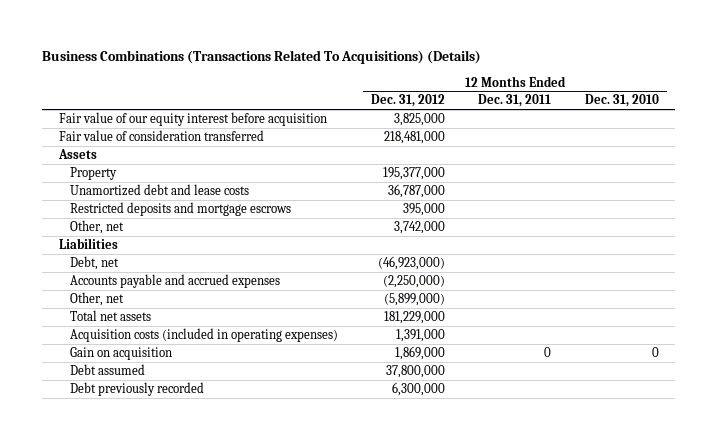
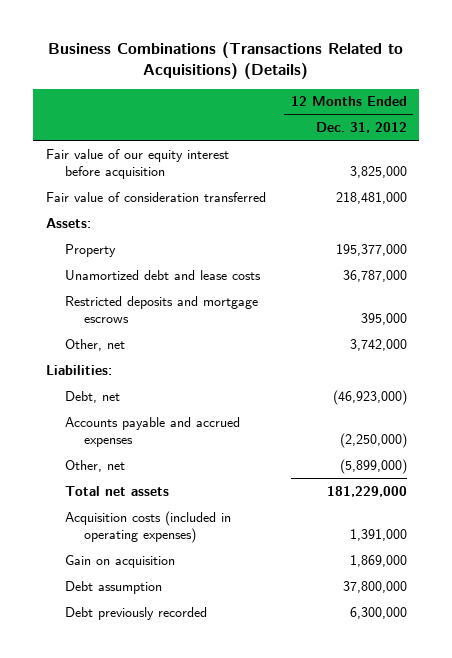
[42,50,482,65] Business Combinations (Transactions Related To Acquisitions) (Details) -> [48,42,404,80] Business Combinations (Transactions Related to Acquisitions) (Details)
[478,94,552,108] Dec. 31, 2011 -> none
[584,94,659,108] Dec. 31, 2010 -> none
[58,149,98,160] Assets -> [45,217,91,228] Assets:
[59,238,119,250] Liabilities -> [45,364,112,375] Liabilities:
[69,364,145,376] Debt assumed -> [64,580,162,594] Debt assumption

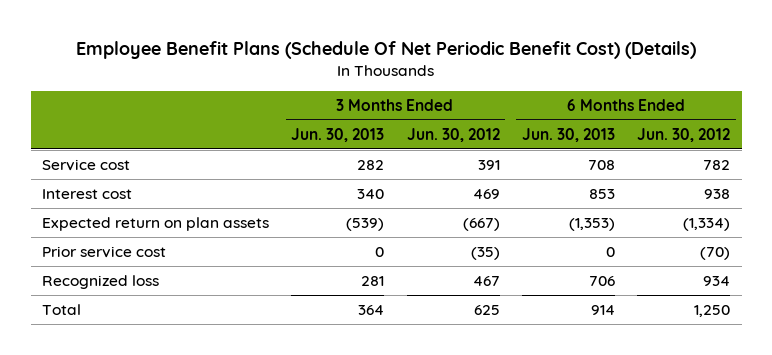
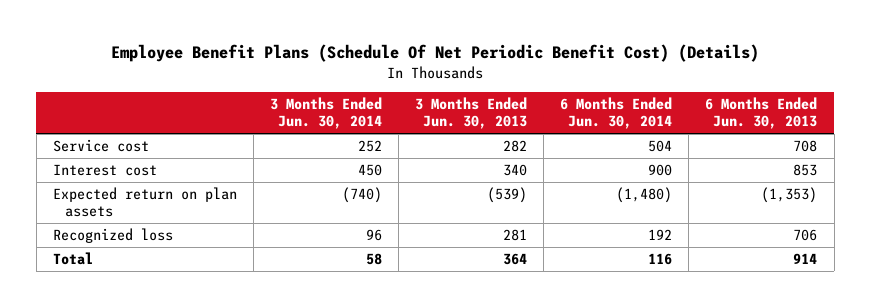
[406,127,500,142] Jun. 30, 2012 -> none
[637,127,731,142] Jun. 30, 2012 -> none
none -> [270,97,383,129] 3 Months Ended Jun. 30, 2014
none -> [560,97,673,129] 6 Months Ended Jun. 30, 2014
[41,245,166,258] Prior service cost -> none

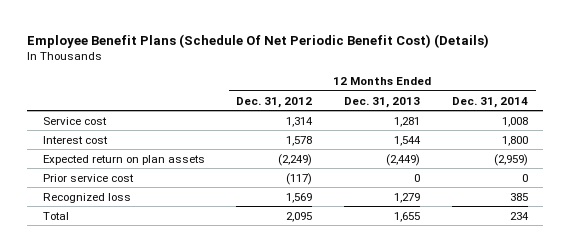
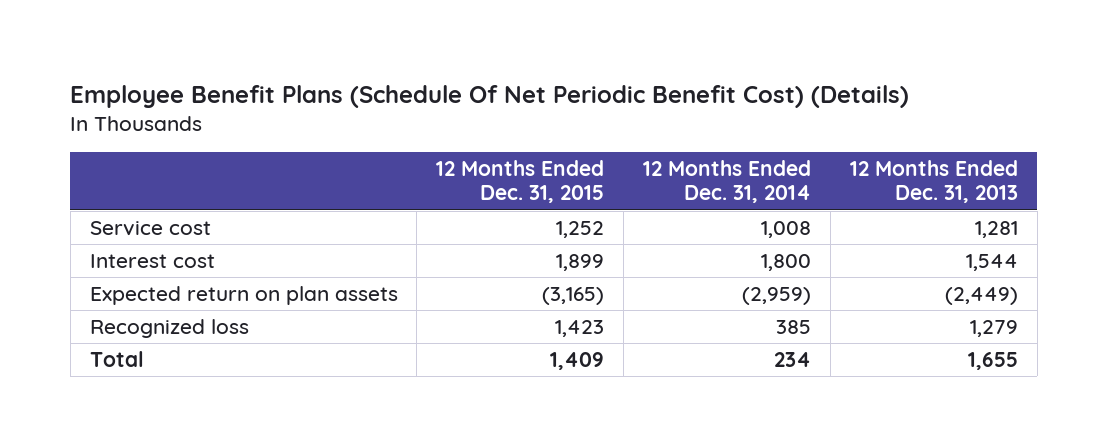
[236,96,313,108] Dec. 31, 2012 -> none
none -> [436,159,605,204] 12 Months Ended Dec. 31, 2015
[42,173,134,182] Prior service cost -> none

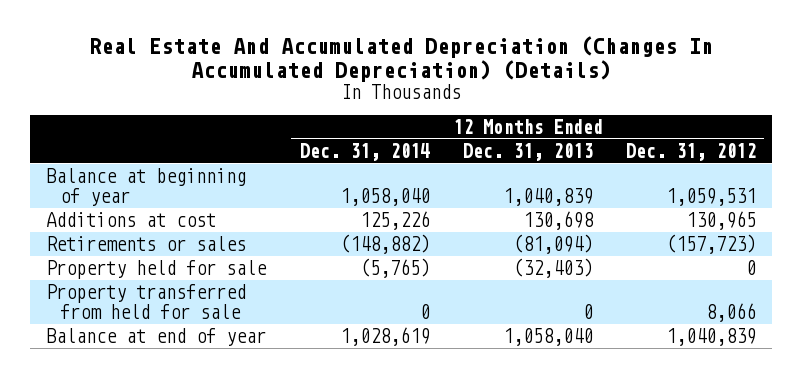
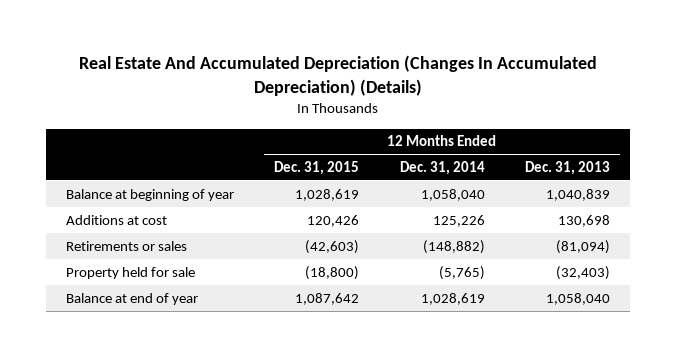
[625,142,756,161] Dec. 31, 2012 -> none
none -> [274,160,360,175] Dec. 31, 2015
[46,284,247,319] Property transferred from held for sale -> none

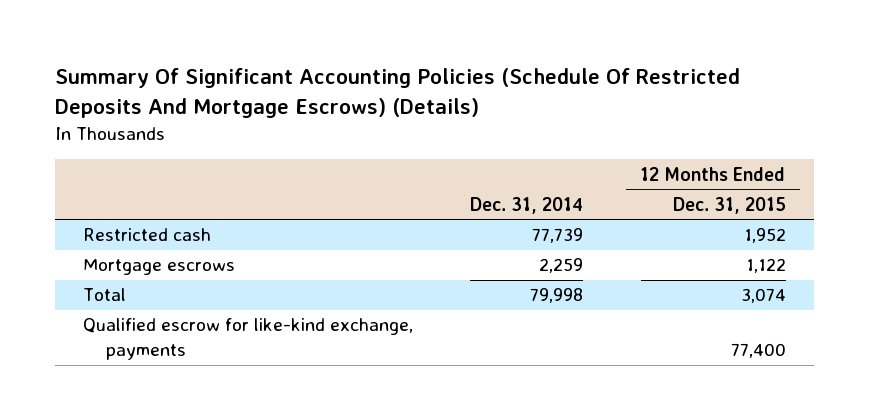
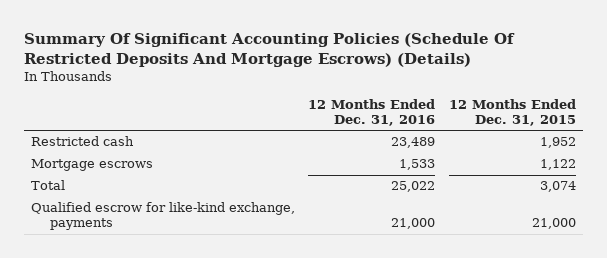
[470,196,584,214] Dec. 31, 2014 -> none
none -> [308,99,436,127] 12 Months Ended Dec. 31, 2016
[730,343,786,359] 77,400 -> [531,218,576,230] 21,000

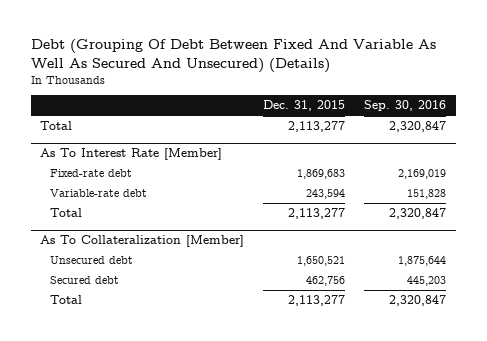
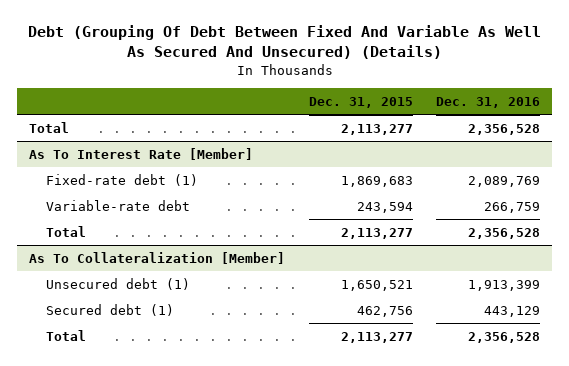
[364,100,447,112] Sep. 30, 2016 -> none
none -> [436,96,541,108] Dec. 31, 2016
[50,168,133,177] Fixed-rate debt -> [45,173,198,186] Fixed-rate debt (1)
[50,255,134,264] Unsecured debt -> [45,277,190,290] Unsecured debt (1)
[50,275,120,284] Secured debt -> [45,303,174,316] Secured debt (1)

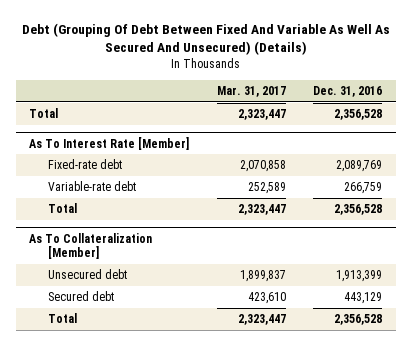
[308,96,413,108] Dec. 31, 2015 -> none
none -> [216,85,286,97] Mar. 31, 2017
[45,173,198,186] Fixed-rate debt (1) -> [47,159,122,170] Fixed-rate debt
[45,277,190,290] Unsecured debt (1) -> [47,269,127,280] Unsecured debt
[45,303,174,316] Secured debt (1) -> [47,291,114,302] Secured debt

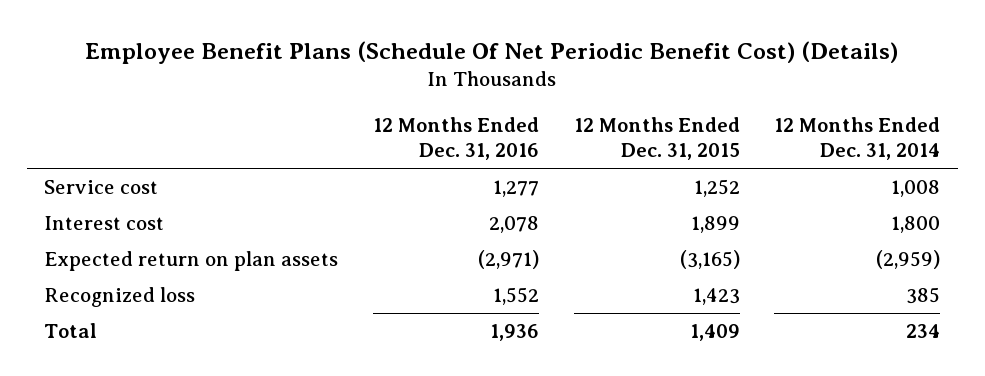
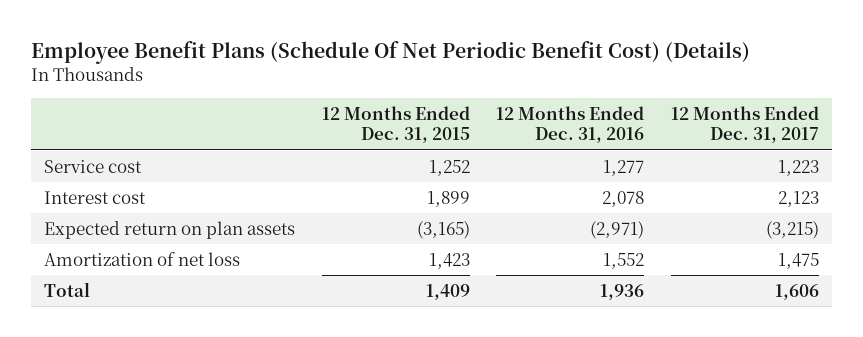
[774,116,941,161] 12 Months Ended Dec. 31, 2014 -> none
none -> [670,105,819,144] 12 Months Ended Dec. 31, 2017
[44,286,196,307] Recognized loss -> [44,251,241,266] Amortization of net loss

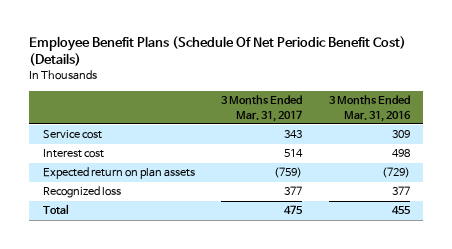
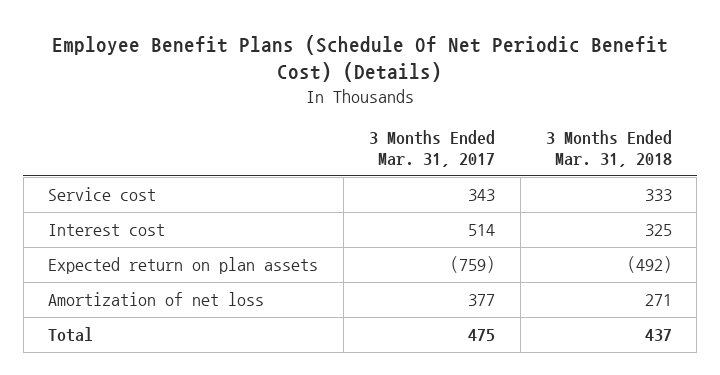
[328,95,411,122] 3 Months Ended Mar. 31, 2016 -> none
none -> [545,129,672,167] 3 Months Ended Mar. 31, 2018
[42,186,121,199] Recognized loss -> [48,292,265,307] Amortization of net loss

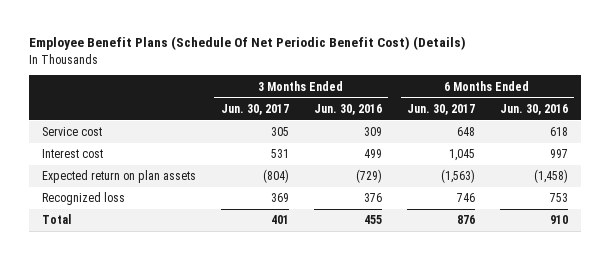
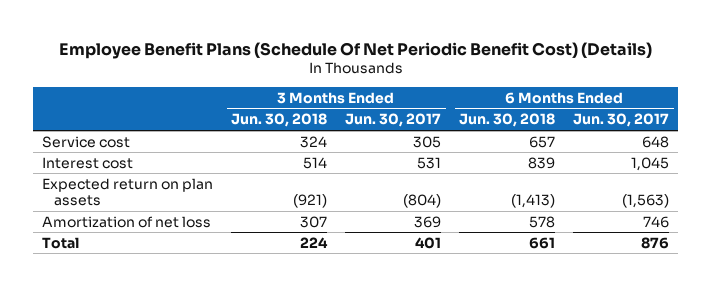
[313,103,382,115] Jun. 30, 2016 -> none
[499,103,568,115] Jun. 30, 2016 -> none
none -> [231,113,328,128] Jun. 30, 2018
none -> [459,113,556,128] Jun. 30, 2018
[41,192,125,206] Recognized loss -> [42,215,212,228] Amortization of net loss

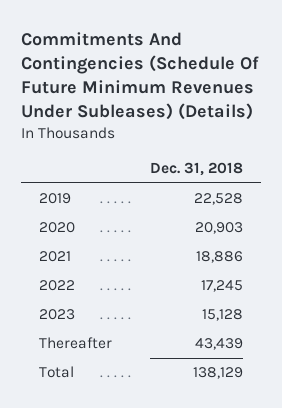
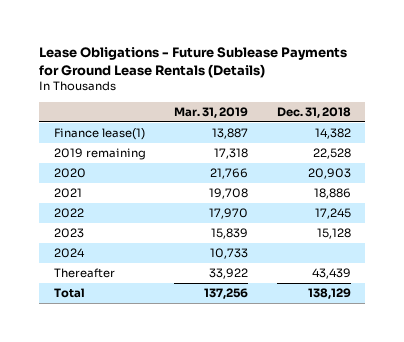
[20,31,259,121] Commitments And Contingencies (Schedule Of Future Minimum Revenues Under Subleases) (Details) -> [39,47,348,79] Lease Obligations - Future Sublease Payments for Ground Lease Rentals (Details)
none -> [174,106,249,118] Mar. 31, 2019
none -> [53,128,145,141] Finance lease(1)
[39,193,72,205] 2019 -> [53,148,146,161] 2019 remaining
none -> [53,248,85,259] 2024

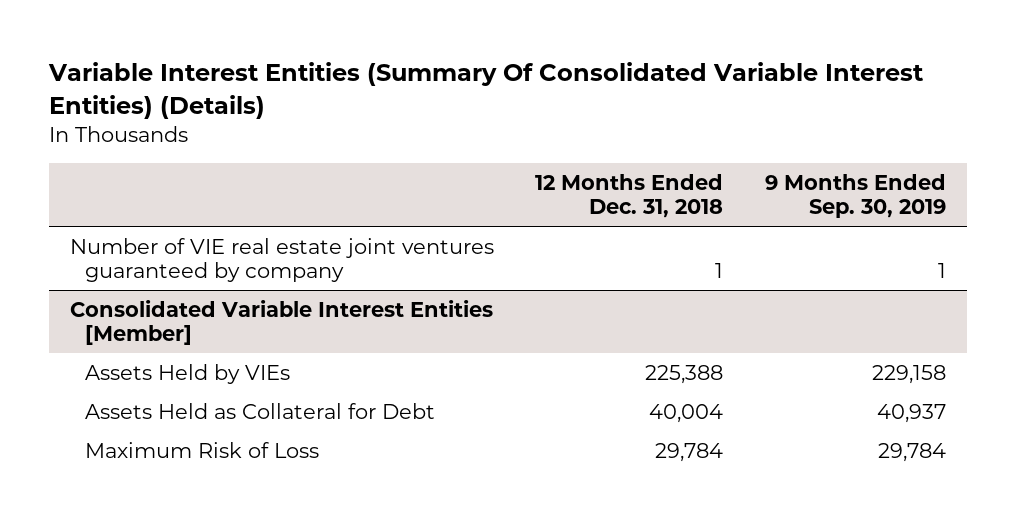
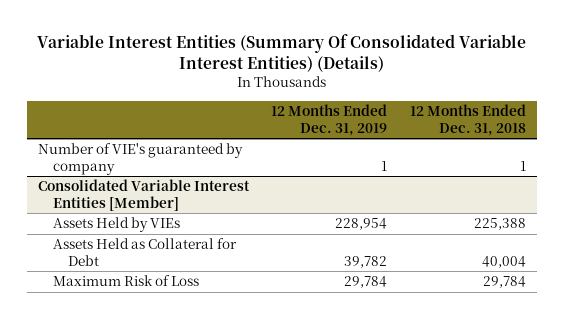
[765,173,947,219] 9 Months Ended Sep. 30, 2019 -> none
none -> [271,104,388,137] 12 Months Ended Dec. 31, 2019
[69,237,494,283] Number of VIE real estate joint ventures guaranteed by company -> [37,143,243,176] Number of VIE's guaranteed by company

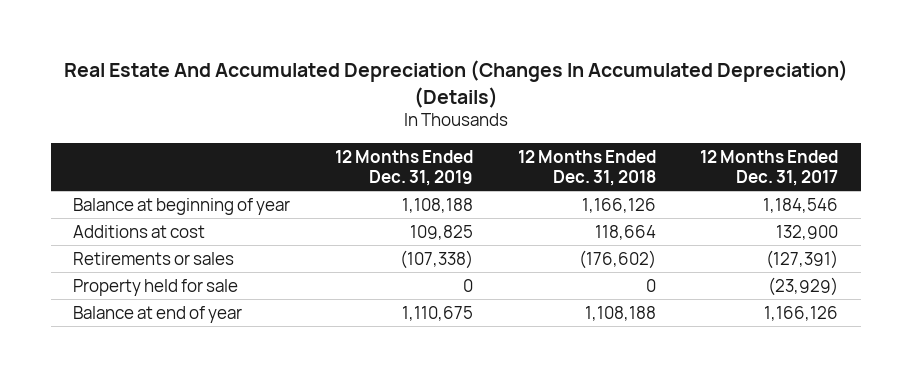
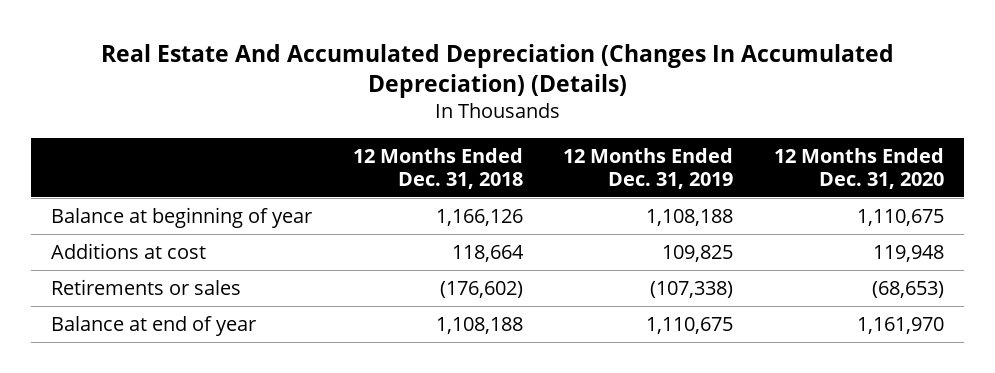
[700,150,839,186] 12 Months Ended Dec. 31, 2017 -> none
none -> [773,147,944,189] 12 Months Ended Dec. 31, 2020
[73,278,239,296] Property held for sale -> none

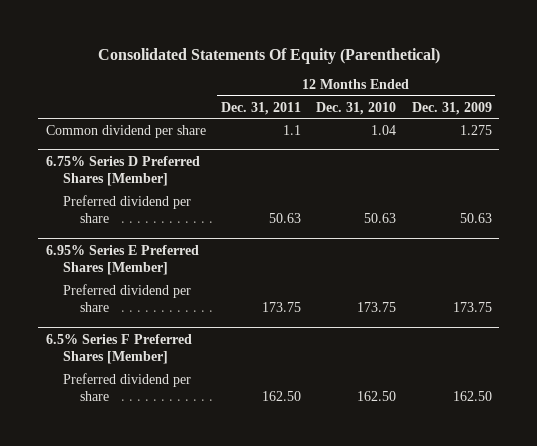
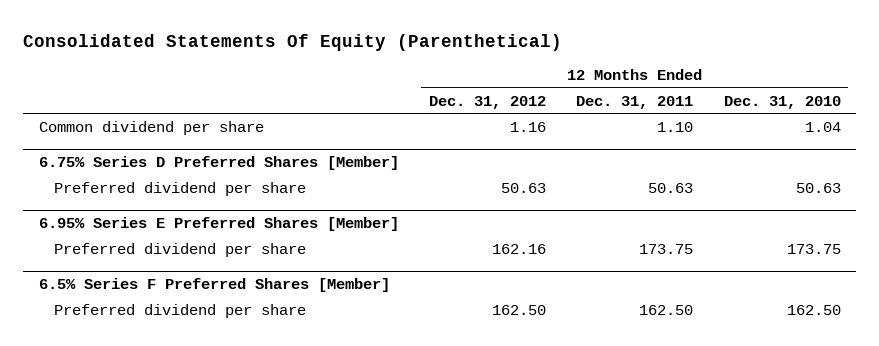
[411,101,492,115] Dec. 31, 2009 -> none
none -> [428,95,546,109] Dec. 31, 2012
[282,124,301,135] 1.1 -> [657,121,694,132] 1.10

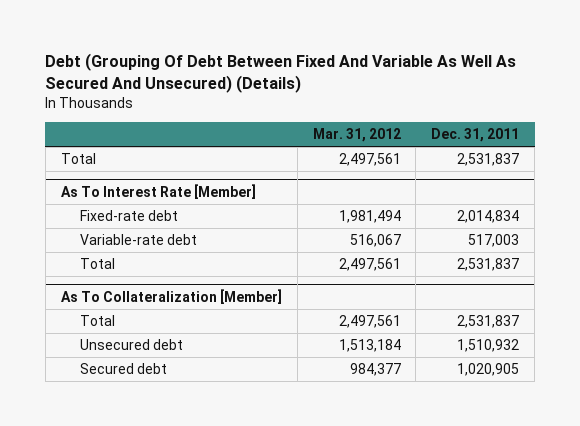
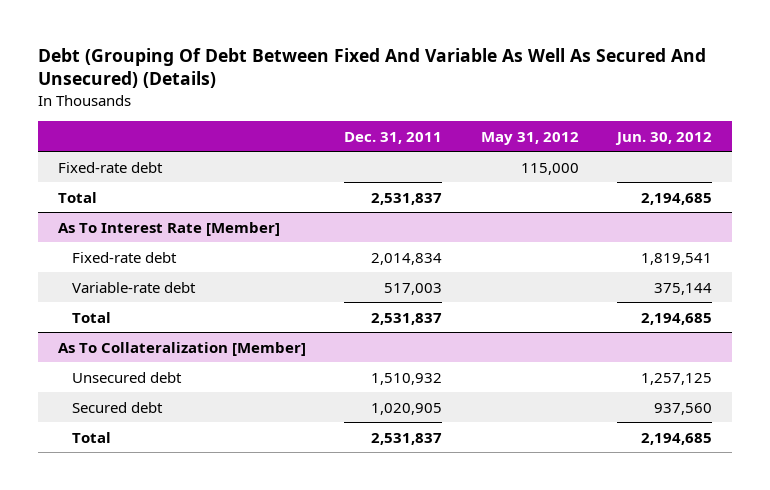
[312,127,401,142] Mar. 31, 2012 -> none
none -> [480,131,579,145] May 31, 2012
none -> [615,131,713,145] Jun. 30, 2012
none -> [57,161,163,173] Fixed-rate debt
[79,315,115,327] Total -> [71,431,111,443] Total

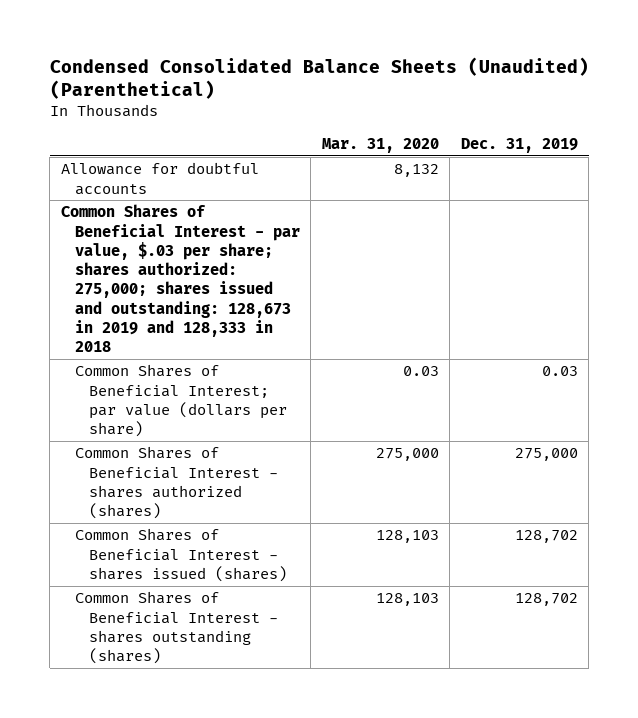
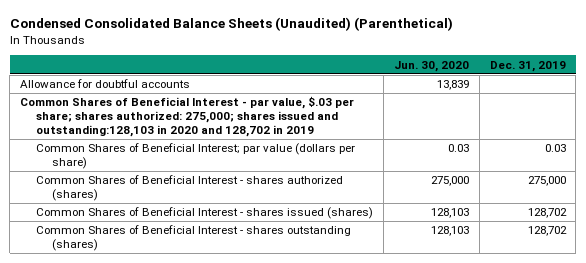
[321,137,439,153] Mar. 31, 2020 -> none
none -> [393,60,469,72] Jun. 30, 2020
[60,204,300,353] Common Shares of Beneficial Interest - par value, $.03 per share; shares authorized: 275,000; shares issued and outstanding: 128,673 in 2019 and 128,333 in 2018 -> [20,96,355,138] Common Shares of Beneficial Interest - par value, $.03 per share; shares authorized: 275,000; shares issued and outstanding:128,103 in 2020 and 128,702 in 2019

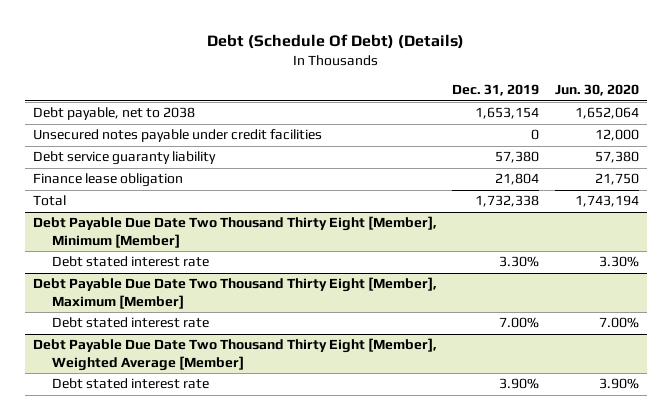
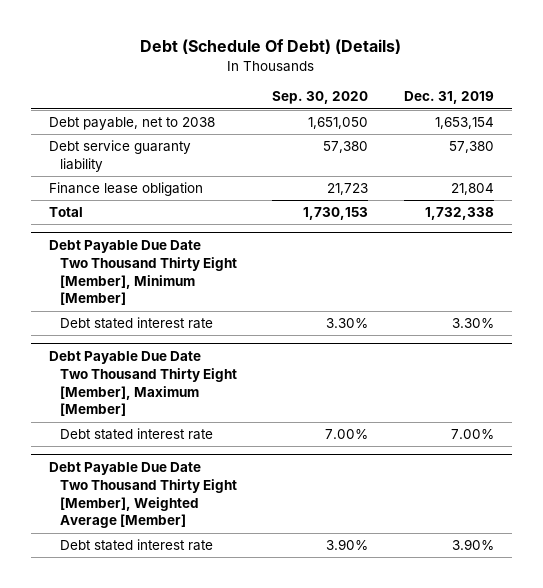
[554,84,639,97] Jun. 30, 2020 -> none
none -> [272,91,369,105] Sep. 30, 2020
[32,129,322,143] Unsecured notes payable under credit facilities -> none

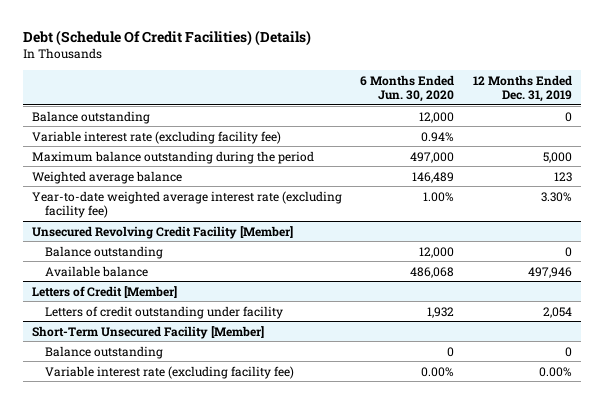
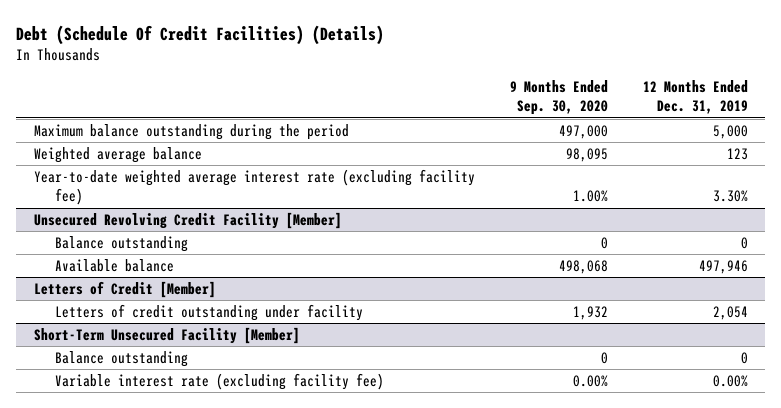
[360,74,455,102] 6 Months Ended Jun. 30, 2020 -> none
none -> [509,79,608,116] 9 Months Ended Sep. 30, 2020
[31,110,150,124] Balance outstanding -> none
[31,130,281,144] Variable interest rate (excluding facility fee) -> none

